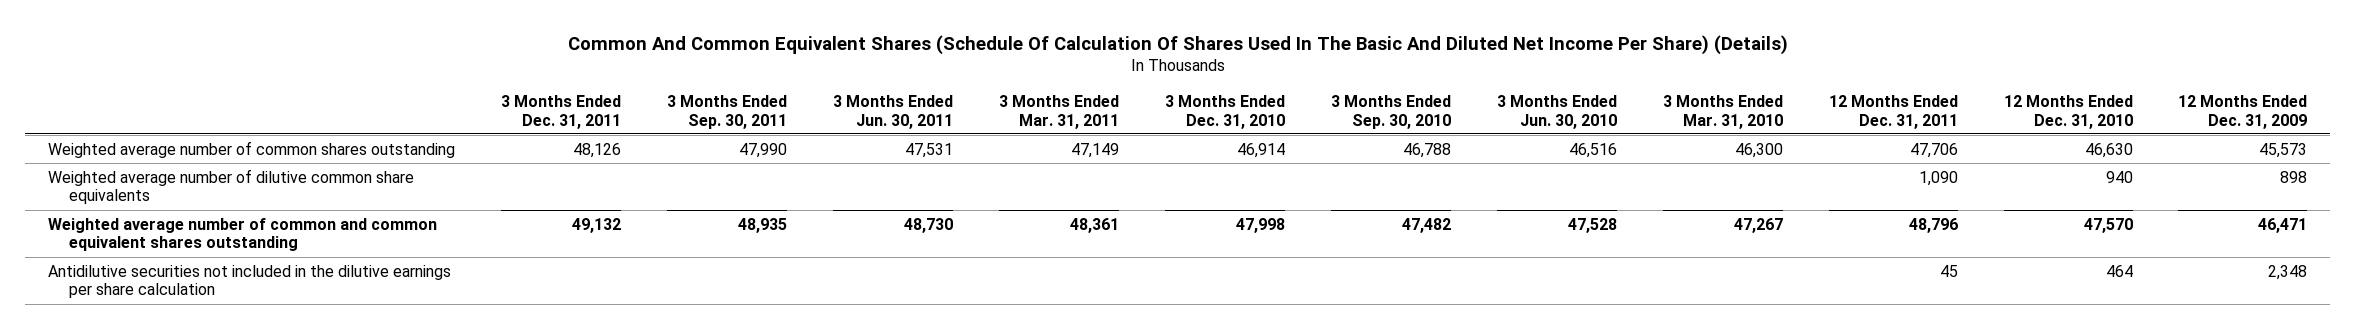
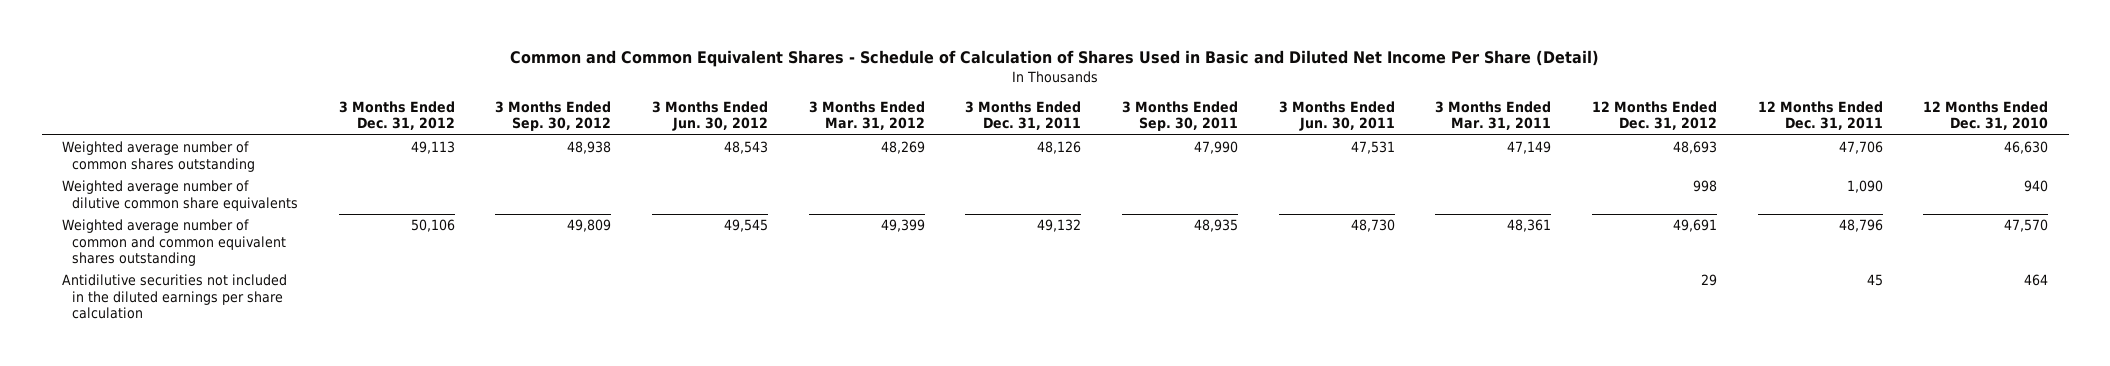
[567,34,1788,55] Common And Common Equivalent Shares (Schedule Of Calculation Of Shares Used In The Basic And Diluted Net Income Per Share) (Details) -> [510,50,1600,68] Common and Common Equivalent Shares - Schedule of Calculation of Shares Used in Basic and Diluted Net Income Per Share (Detail)
[1164,94,1285,129] 3 Months Ended Dec. 31, 2010 -> none
[1330,94,1451,129] 3 Months Ended Sep. 30, 2010 -> none
[1496,94,1617,129] 3 Months Ended Jun. 30, 2010 -> none
[1662,94,1783,129] 3 Months Ended Mar. 31, 2010 -> none
[2178,94,2308,129] 12 Months Ended Dec. 31, 2009 -> none
none -> [338,101,455,131] 3 Months Ended Dec. 31, 2012
none -> [495,101,612,132] 3 Months Ended Sep. 30, 2012
none -> [651,101,768,132] 3 Months Ended Jun. 30, 2012
none -> [808,101,925,131] 3 Months Ended Mar. 31, 2012
none -> [1592,101,1718,131] 12 Months Ended Dec. 31, 2012
[48,264,452,299] Antidilutive securities not included in the dilutive earnings per share calculation -> [61,274,287,319] Antidilutive securities not included in the diluted earnings per share calculation

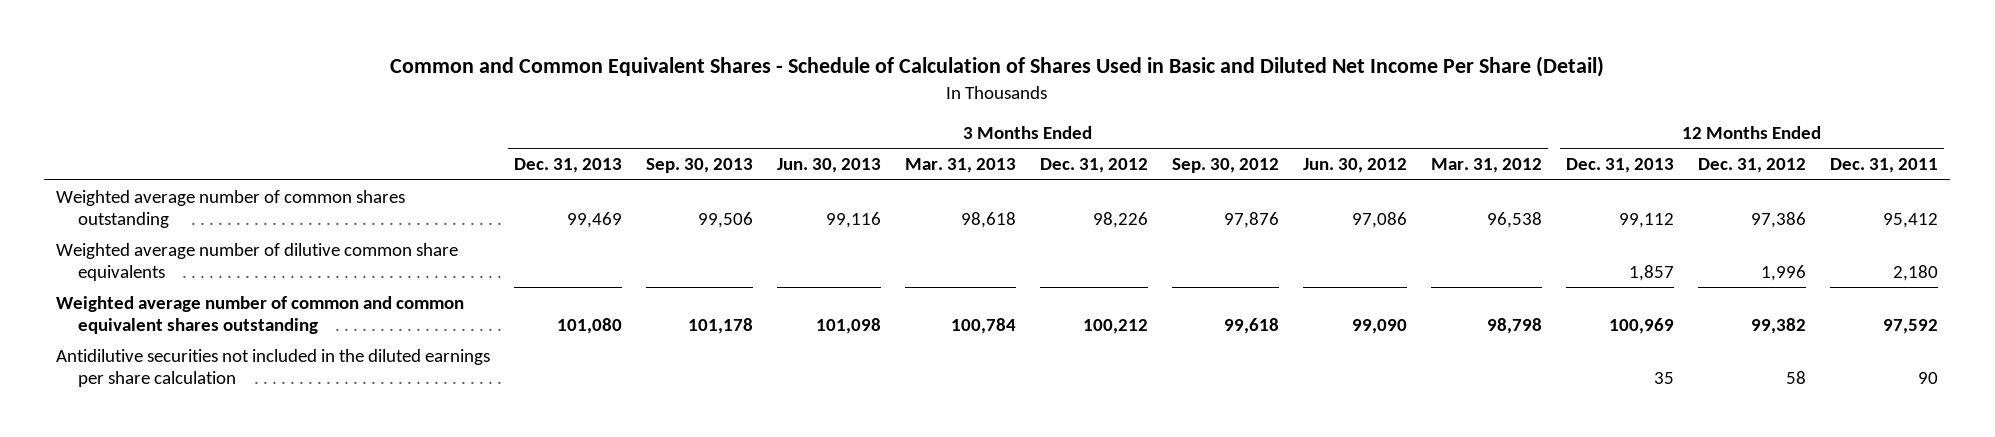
[965,101,1082,131] 3 Months Ended Dec. 31, 2011 -> none
[1121,101,1238,132] 3 Months Ended Sep. 30, 2011 -> none
[1278,101,1395,132] 3 Months Ended Jun. 30, 2011 -> none
[1435,101,1552,131] 3 Months Ended Mar. 31, 2011 -> none
[1923,101,2049,131] 12 Months Ended Dec. 31, 2010 -> none
none -> [514,158,623,174] Dec. 31, 2013
none -> [646,158,754,174] Sep. 30, 2013
none -> [777,158,882,174] Jun. 30, 2013
none -> [905,158,1017,174] Mar. 31, 2013
none -> [1566,158,1675,174] Dec. 31, 2013
[410,141,455,155] 49,113 -> [1093,211,1149,228] 98,226
[567,141,612,155] 48,938 -> [1224,211,1280,228] 97,876
[723,141,768,155] 48,543 -> [1352,211,1408,228] 97,086
[880,141,925,155] 48,269 -> [1487,211,1543,228] 96,538
[1673,141,1718,155] 48,693 -> [1751,211,1807,228] 97,386
[1838,141,1883,155] 47,706 -> [1883,212,1939,228] 95,412
[1693,180,1718,193] 998 -> [1761,264,1807,281] 1,996
[1846,180,1883,194] 1,090 -> [1893,264,1939,281] 2,180
[410,219,455,233] 50,106 -> [1083,318,1149,334] 100,212
[567,219,612,233] 49,809 -> [1224,317,1280,334] 99,618
[723,219,768,233] 49,545 -> [1352,318,1408,334] 99,090
[880,219,925,233] 49,399 -> [1487,317,1543,334] 98,798
[1673,219,1718,233] 49,691 -> [1751,317,1807,334] 99,382
[1838,219,1883,233] 48,796 -> [1883,318,1939,334] 97,592
[1701,274,1718,287] 29 -> [1786,370,1807,384] 58
[1866,274,1883,287] 45 -> [1918,371,1939,384] 90

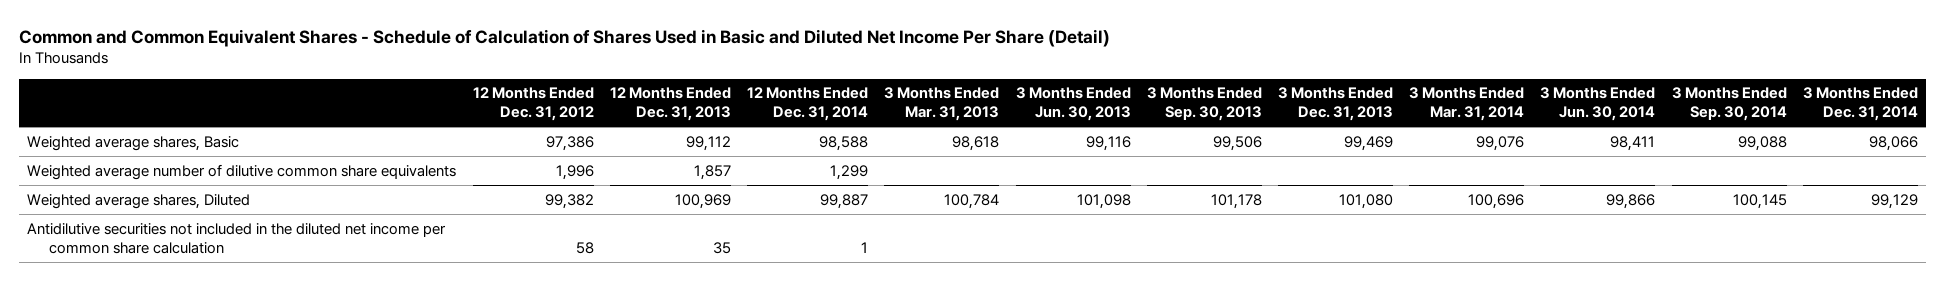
[1040,158,1149,174] Dec. 31, 2012 -> none
[1172,158,1280,174] Sep. 30, 2012 -> none
[1303,158,1408,174] Jun. 30, 2012 -> none
[1431,158,1543,174] Mar. 31, 2012 -> none
[1830,158,1939,174] Dec. 31, 2011 -> none
none -> [747,87,869,122] 12 Months Ended Dec. 31, 2014
none -> [1409,87,1525,122] 3 Months Ended Mar. 31, 2014
none -> [1540,87,1656,122] 3 Months Ended Jun. 30, 2014
none -> [1671,87,1787,122] 3 Months Ended Sep. 30, 2014
none -> [1802,87,1918,122] 3 Months Ended Dec. 31, 2014
[56,189,406,228] Weighted average number of common shares outstanding -> [27,135,240,151] Weighted average shares, Basic
[56,295,465,334] Weighted average number of common and common equivalent shares outstanding -> [27,193,251,209] Weighted average shares, Diluted
[56,348,491,387] Antidilutive securities not included in the diluted earnings per share calculation -> [27,222,447,254] Antidilutive securities not included in the diluted net income per common share calculation

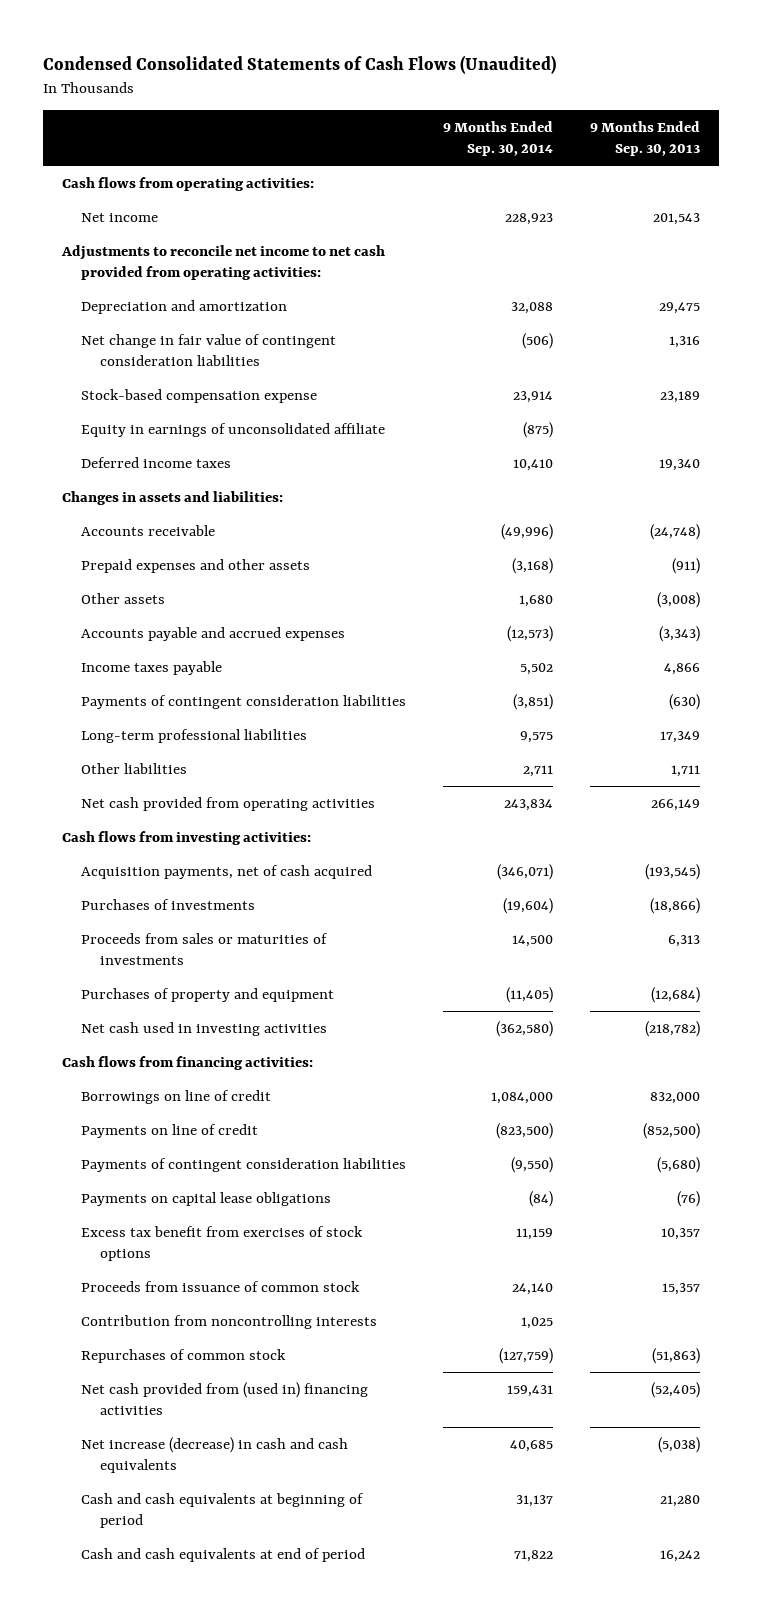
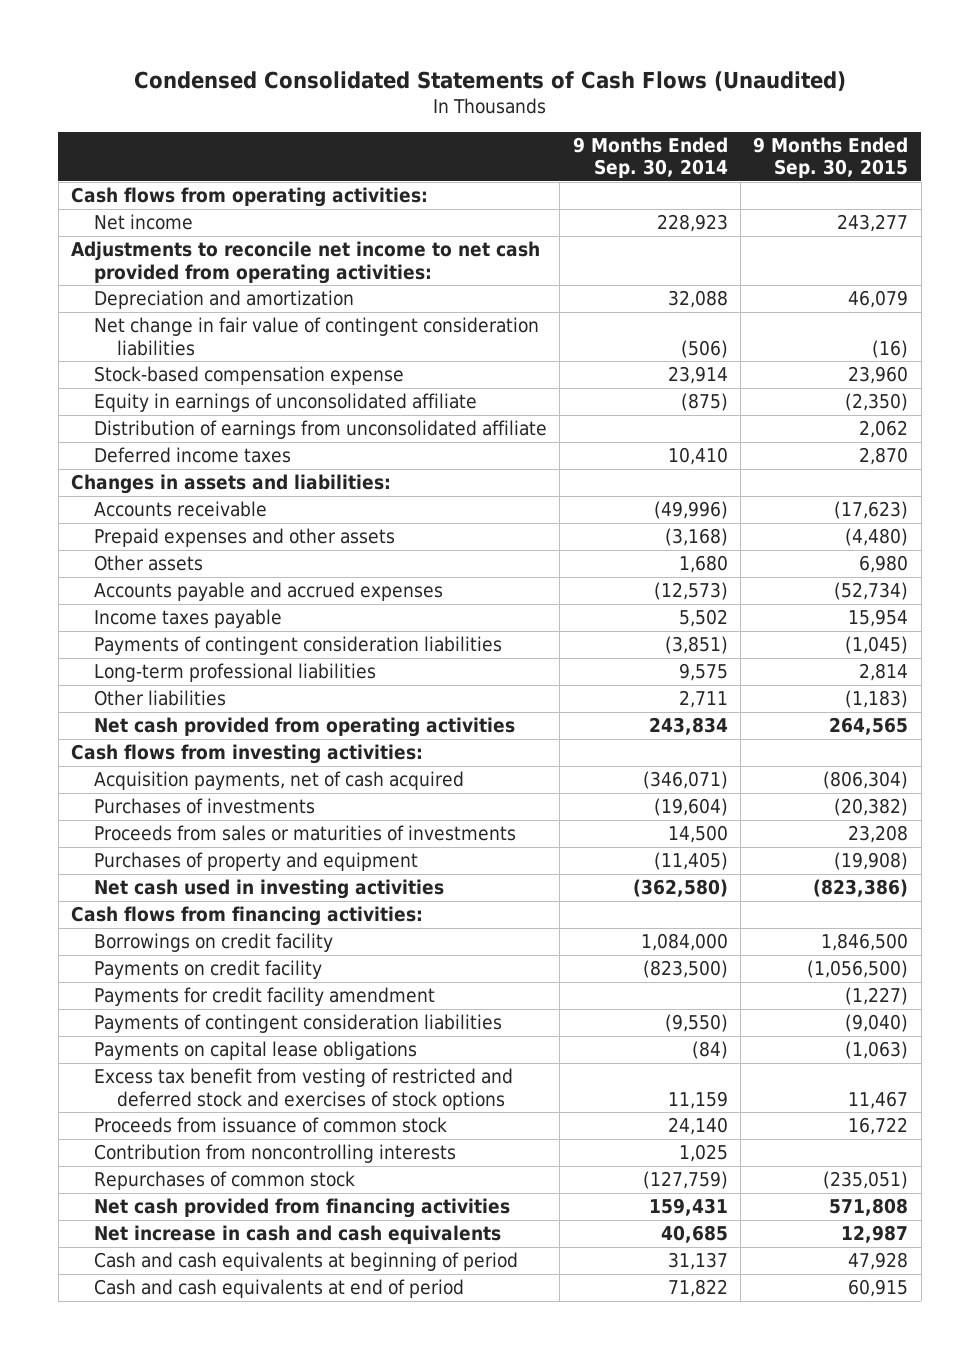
[590,121,701,157] 9 Months Ended Sep. 30, 2013 -> none
none -> [753,137,909,179] 9 Months Ended Sep. 30, 2015
none -> [94,420,548,440] Distribution of earnings from unconsolidated affiliate
[80,1089,271,1104] Borrowings on line of credit -> [94,933,334,953] Borrowings on credit facility
[80,1123,258,1138] Payments on line of credit -> [94,960,323,980] Payments on credit facility
none -> [94,987,436,1007] Payments for credit facility amendment
[80,1225,363,1261] Excess tax benefit from exercises of stock options -> [94,1068,514,1110] Excess tax benefit from vesting of restricted and deferred stock and exercises of stock options
[80,1381,368,1415] Net cash provided from (used in) financing activities -> [94,1198,511,1219] Net cash provided from financing activities
[80,1436,348,1473] Net increase (decrease) in cash and cash equivalents -> [94,1225,502,1245] Net increase in cash and cash equivalents

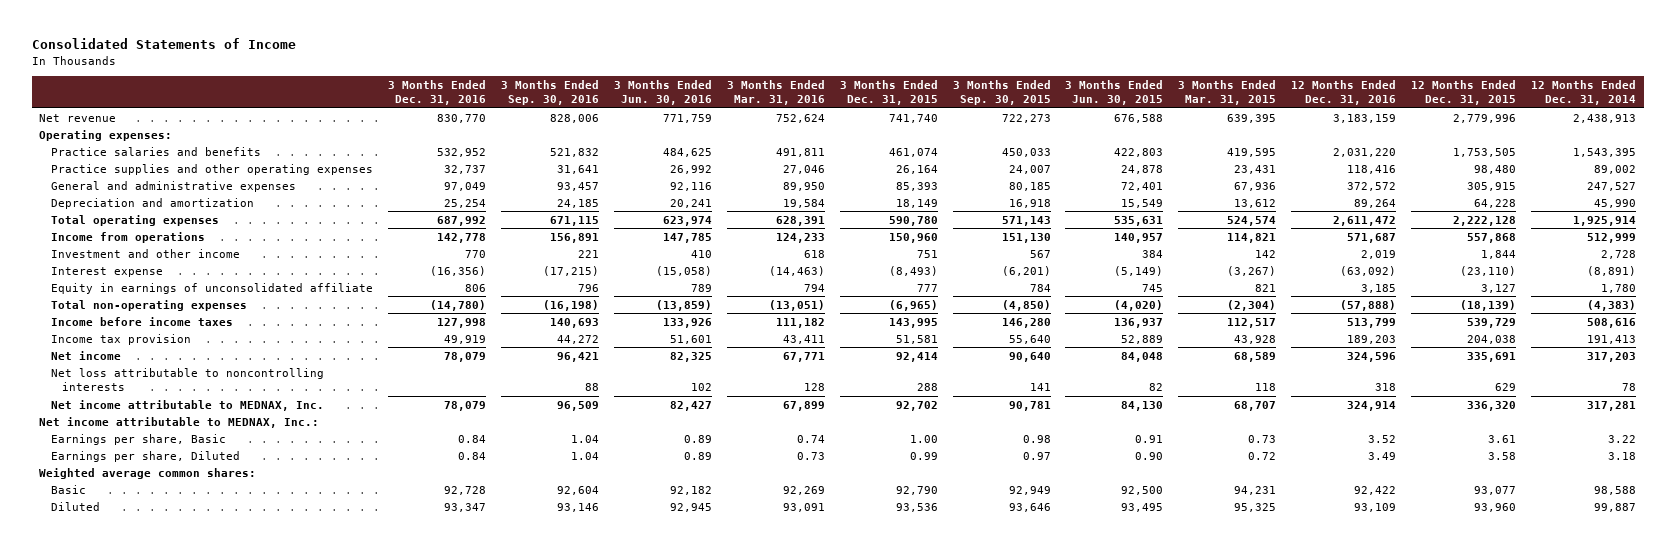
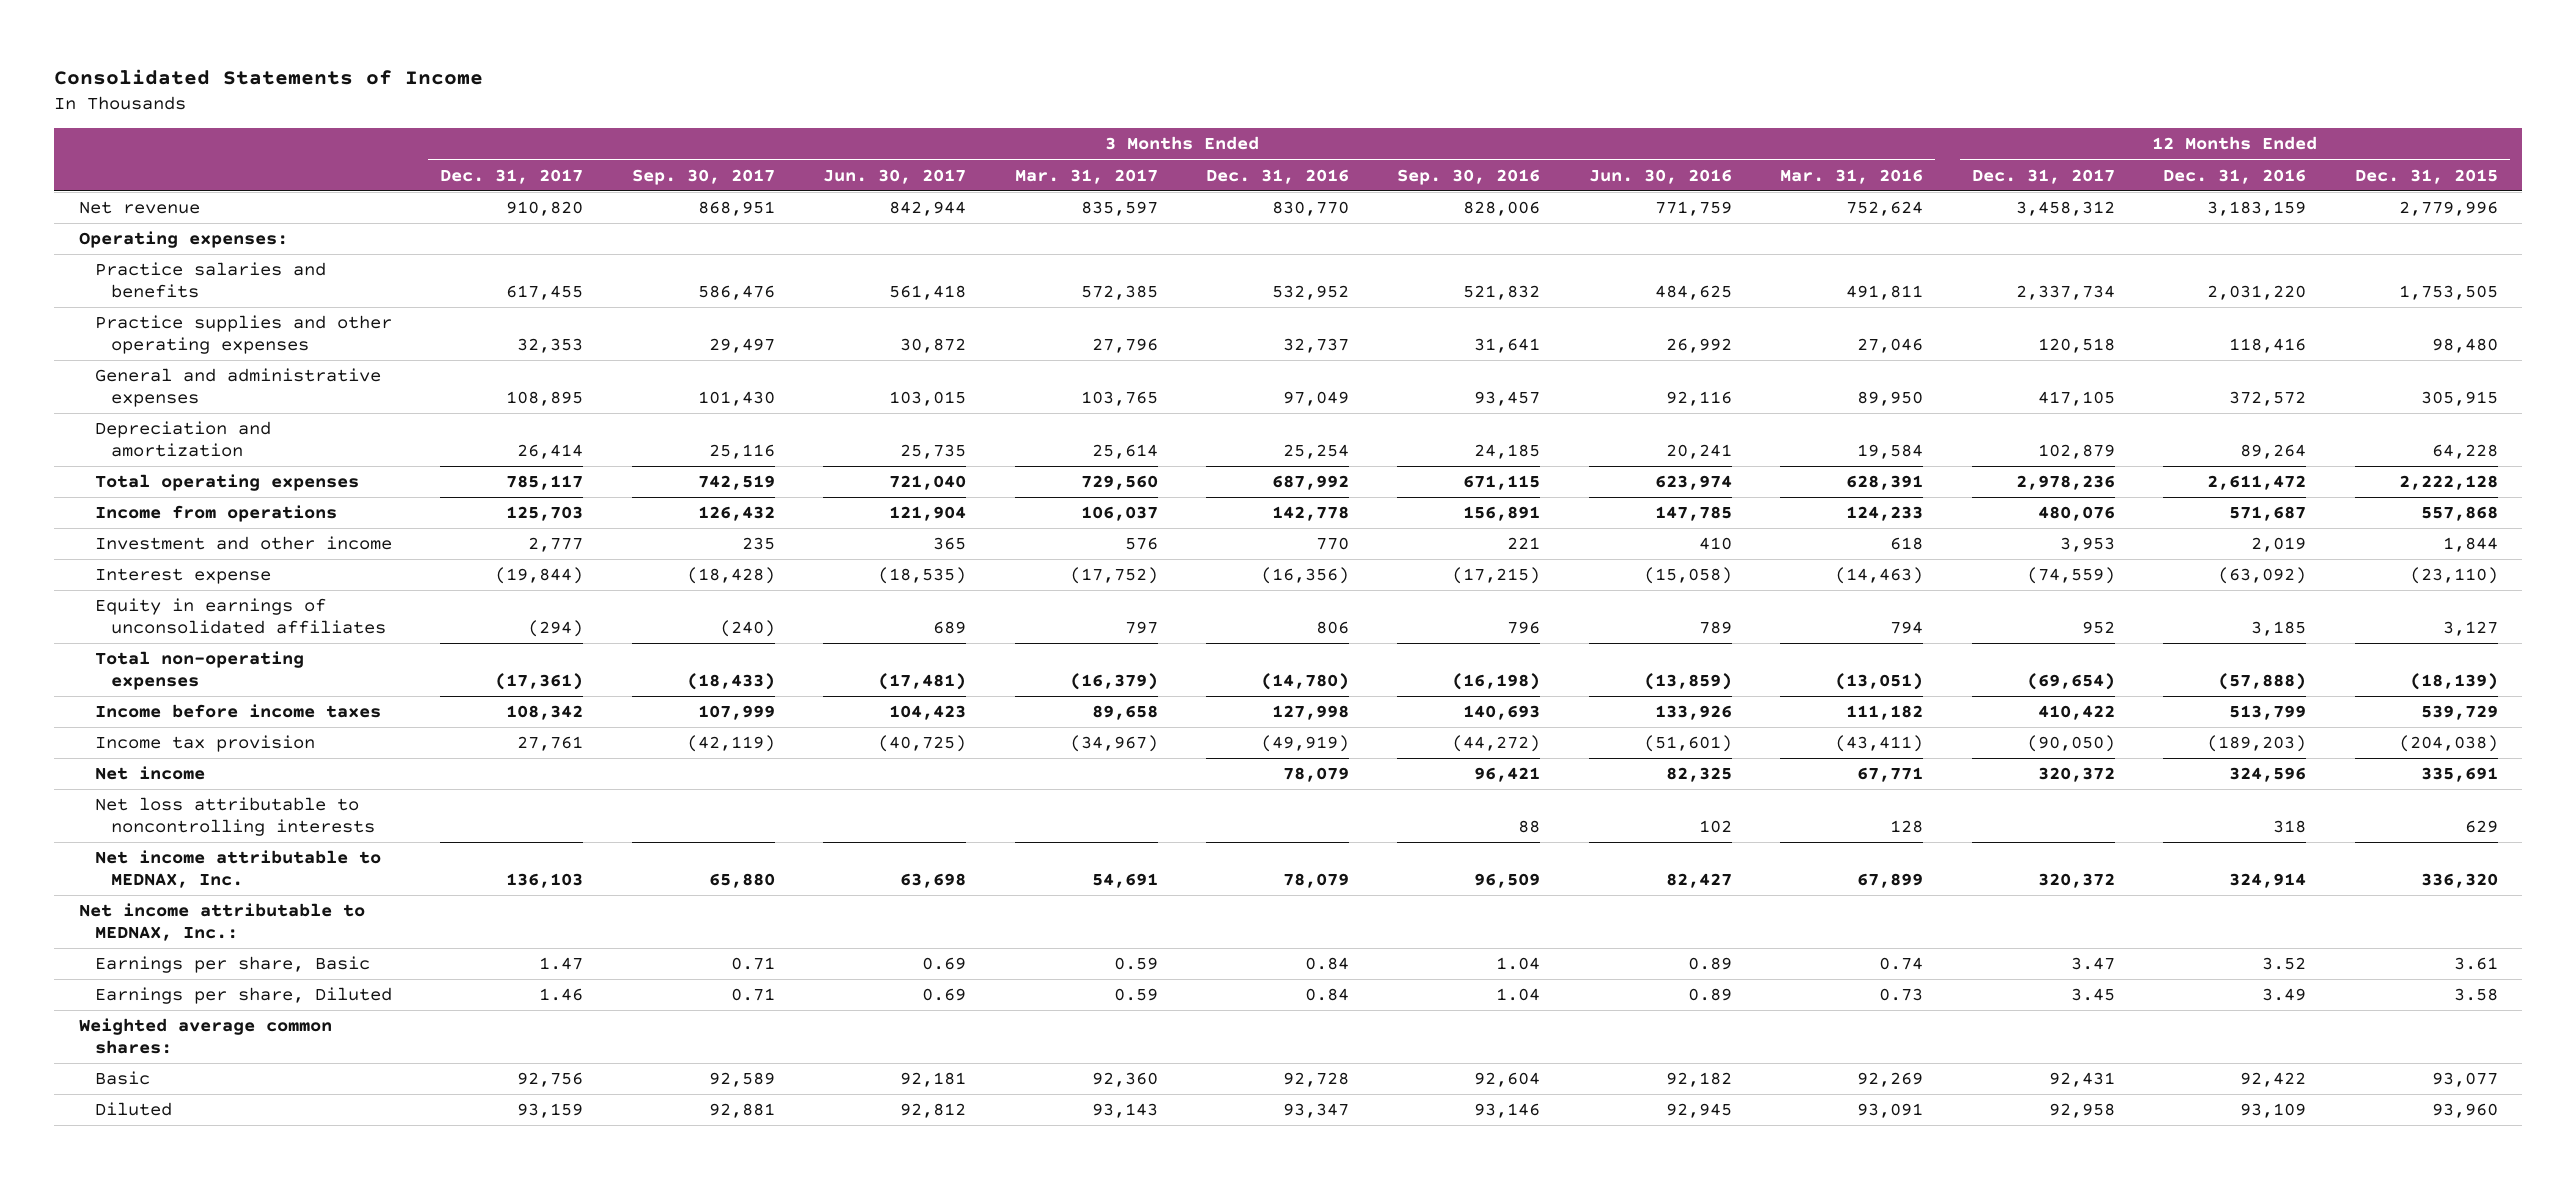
[839,79,938,106] 3 Months Ended Dec. 31, 2015 -> none
[952,79,1051,106] 3 Months Ended Sep. 30, 2015 -> none
[1065,79,1164,106] 3 Months Ended Jun. 30, 2015 -> none
[1178,79,1277,106] 3 Months Ended Mar. 31, 2015 -> none
[1531,79,1637,106] 12 Months Ended Dec. 31, 2014 -> none
none -> [440,168,584,184] Dec. 31, 2017
none -> [631,168,775,185] Sep. 30, 2017
none -> [823,168,967,184] Jun. 30, 2017
none -> [1014,168,1158,184] Mar. 31, 2017
none -> [1971,168,2115,184] Dec. 31, 2017
[50,282,373,294] Equity in earnings of unconsolidated affiliate -> [94,598,387,635] Equity in earnings of unconsolidated affiliates
[443,334,486,344] 49,919 -> [1260,735,1349,753] (49,919)
[556,334,599,344] 44,272 -> [1452,735,1541,753] (44,272)
[669,334,712,344] 51,601 -> [1643,735,1732,753] (51,601)
[782,334,825,344] 43,411 -> [1835,735,1924,753] (43,411)
[1347,334,1397,344] 189,203 -> [2207,735,2307,753] (189,203)
[1467,334,1517,344] 204,038 -> [2398,735,2498,753] (204,038)

